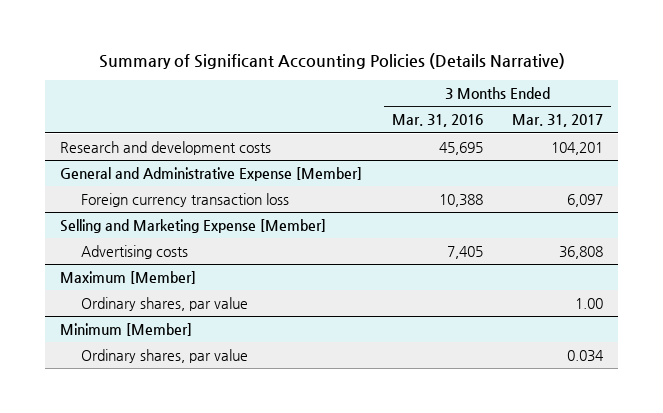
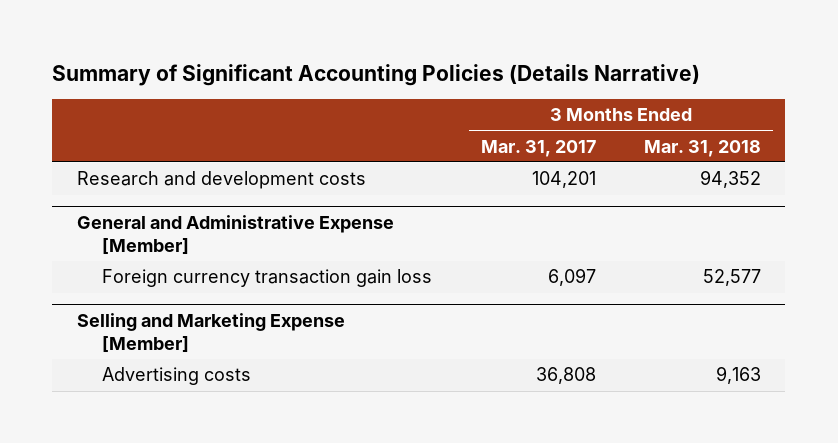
[391,114,483,128] Mar. 31, 2016 -> none
none -> [644,139,762,157] Mar. 31, 2018
[81,193,290,208] Foreign currency transaction loss -> [102,269,433,288] Foreign currency transaction gain loss
[59,271,196,285] Maximum [Member] -> none
[81,297,249,312] Ordinary shares, par value -> none
[59,323,192,337] Minimum [Member] -> none
[81,349,249,364] Ordinary shares, par value -> none

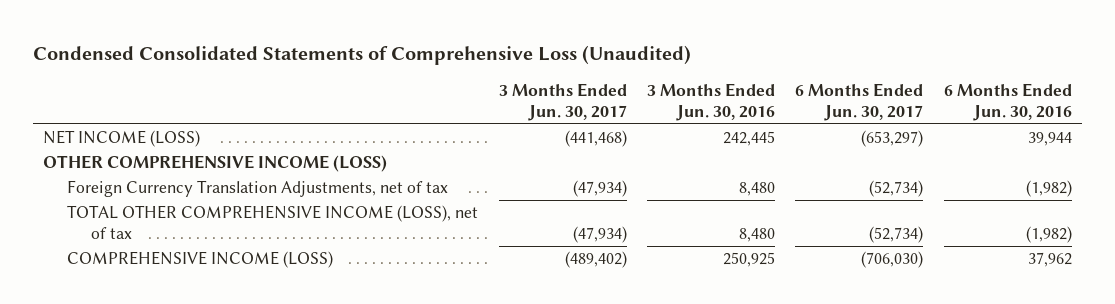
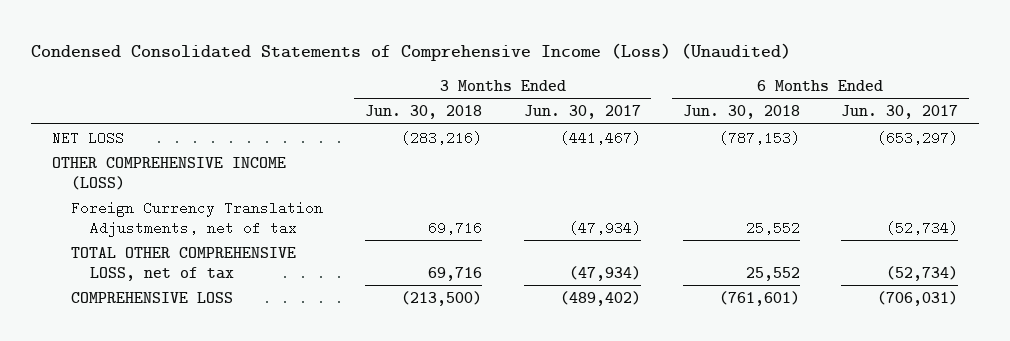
[33,45,692,66] Condensed Consolidated Statements of Comprehensive Loss (Unaudited) -> [30,42,791,61] Condensed Consolidated Statements of Comprehensive Income (Loss) (Unaudited)
[647,82,776,121] 3 Months Ended Jun. 30, 2016 -> none
[943,82,1072,121] 6 Months Ended Jun. 30, 2016 -> none
none -> [364,105,482,120] Jun. 30, 2018
none -> [682,105,800,120] Jun. 30, 2018
[43,130,201,148] NET INCOME (LOSS) -> [51,130,124,145] NET LOSS
[564,130,627,148] (441,468) -> [559,130,641,145] (441,467)
[67,205,479,240] TOTAL OTHER COMPREHENSIVE INCOME (LOSS), net of tax -> [70,246,296,281] TOTAL OTHER COMPREHENSIVE LOSS, net of tax
[67,251,334,269] COMPREHENSIVE INCOME (LOSS) -> [70,291,233,303] COMPREHENSIVE LOSS
[861,251,924,269] (706,030) -> [877,290,959,306] (706,031)

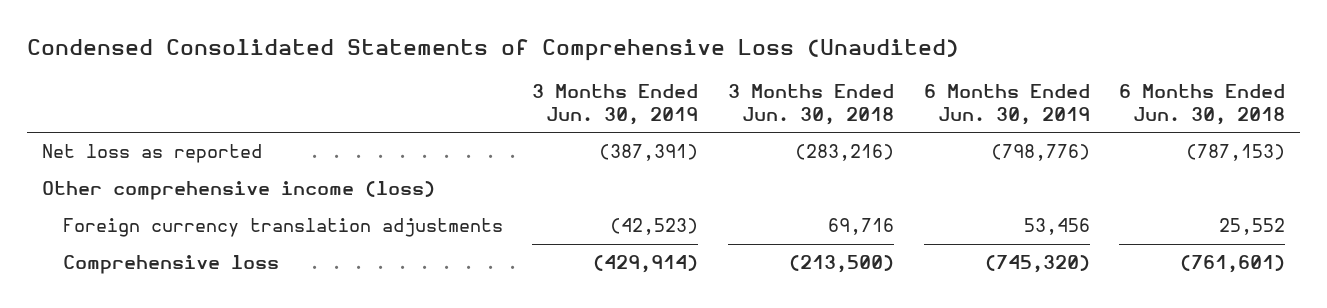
[30,42,791,61] Condensed Consolidated Statements of Comprehensive Income (Loss) (Unaudited) -> [27,38,960,61] Condensed Consolidated Statements of Comprehensive Loss (Unaudited)
[523,105,641,120] Jun. 30, 2017 -> none
[841,105,959,120] Jun. 30, 2017 -> none
none -> [532,83,699,125] 3 Months Ended Jun. 30, 2019
none -> [923,83,1090,125] 6 Months Ended Jun. 30, 2019
[70,246,296,281] TOTAL OTHER COMPREHENSIVE LOSS, net of tax -> none
[51,130,124,145] NET LOSS -> [41,144,262,164] Net loss as reported
[51,156,286,190] OTHER COMPREHENSIVE INCOME (LOSS) -> [41,181,435,201] Other comprehensive income (loss)
[70,200,323,237] Foreign Currency Translation Adjustments, net of tax -> [62,218,503,238] Foreign currency translation adjustments
[70,291,233,303] COMPREHENSIVE LOSS -> [62,255,279,275] Comprehensive loss

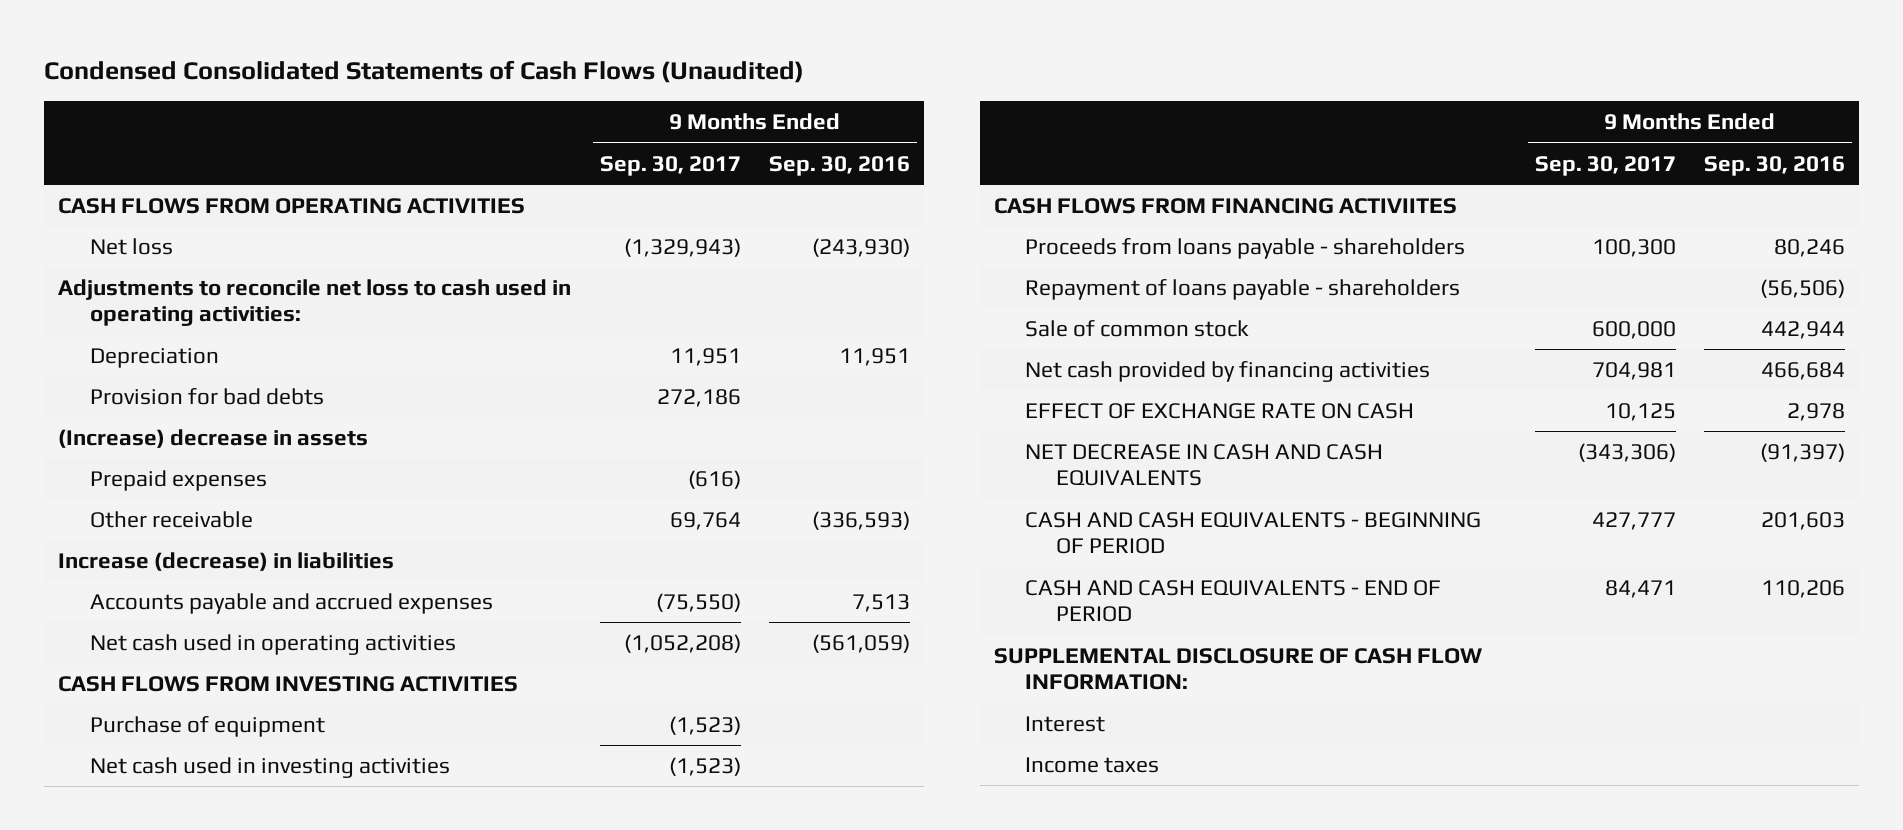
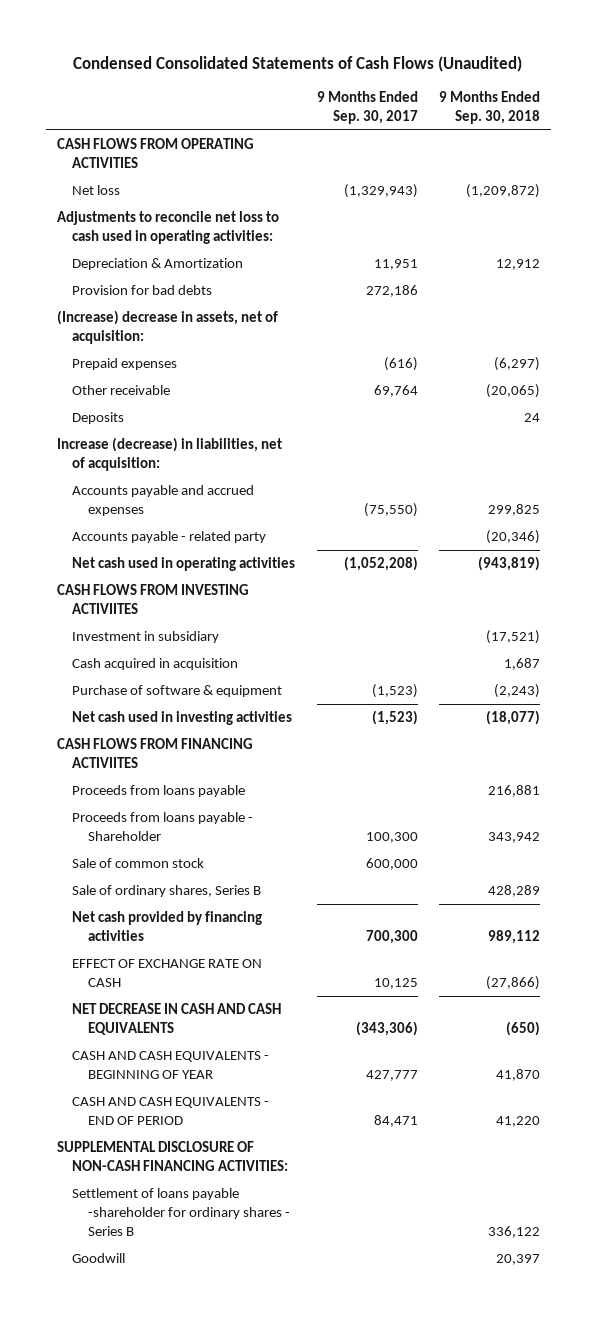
[768,155,910,176] Sep. 30, 2016 -> none
none -> [439,91,541,124] 9 Months Ended Sep. 30, 2018
[89,347,219,368] Depreciation -> [72,258,244,271] Depreciation & Amortization
[58,428,369,448] (Increase) decrease in assets -> [56,310,278,345] (Increase) decrease in assets, net of acquisition:
none -> [72,412,125,425] Deposits
[58,551,395,571] Increase (decrease) in liabilities -> [56,437,282,472] Increase (decrease) in liabilities, net of acquisition:
none -> [72,531,267,544] Accounts payable - related party
[58,675,519,692] CASH FLOWS FROM INVESTING ACTIVITIES -> [56,584,249,615] CASH FLOWS FROM INVESTING ACTIVIITES
none -> [72,631,220,644] Investment in subsidiary
none -> [72,658,239,671] Cash acquired in acquisition
[89,715,325,737] Purchase of equipment -> [72,685,283,698] Purchase of software & equipment
[1024,278,1460,300] Repayment of loans payable - shareholders -> none
none -> [72,785,246,798] Proceeds from loans payable
[1024,237,1465,259] Proceeds from loans payable - shareholders -> [72,812,254,842] Proceeds from loans payable - Shareholder
none -> [72,885,262,898] Sale of ordinary shares, Series B
[1591,361,1676,380] 704,981 -> [365,930,418,945] 700,300
[1024,511,1481,555] CASH AND CASH EQUIVALENTS - BEGINNING OF PERIOD -> [72,1051,270,1080] CASH AND CASH EQUIVALENTS - BEGINNING OF YEAR
[993,647,1482,691] SUPPLEMENTAL DISCLOSURE OF CASH FLOW INFORMATION: -> none
[1024,715,1105,732] Interest -> none
[1024,756,1159,773] Income taxes -> none
none -> [56,1141,289,1172] SUPPLEMENTAL DISCLOSURE OF NON-CASH FINANCING ACTIVITIES:
none -> [72,1188,290,1236] Settlement of loans payable -shareholder for ordinary shares - Series B
none -> [72,1253,126,1264] Goodwill

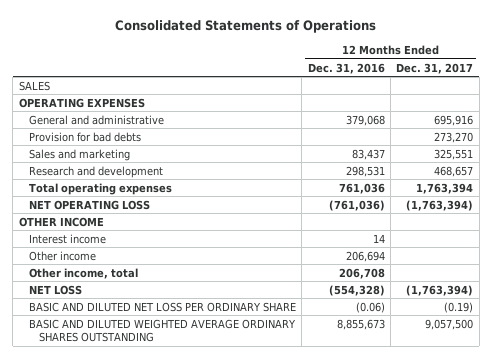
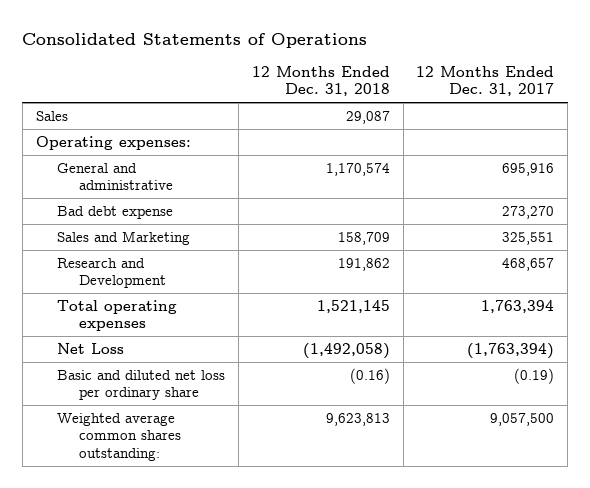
[307,62,385,74] Dec. 31, 2016 -> none
none -> [251,65,390,97] 12 Months Ended Dec. 31, 2018
[18,80,50,91] SALES -> [35,110,68,121] Sales
[18,97,145,108] OPERATING EXPENSES -> [35,135,191,150] Operating expenses:
[28,131,141,142] Provision for bad debts -> [57,205,174,219] Bad debt expense
[28,148,130,161] Sales and marketing -> [57,230,191,245] Sales and Marketing
[28,165,163,178] Research and development -> [57,257,166,289] Research and Development
[28,199,150,210] NET OPERATING LOSS -> none
[18,216,104,227] OTHER INCOME -> none
[28,233,106,244] Interest income -> none
[28,250,96,261] Other income -> none
[28,267,138,279] Other income, total -> none
[28,284,82,295] NET LOSS -> [57,342,125,354] Net Loss
[28,301,296,312] BASIC AND DILUTED NET LOSS PER ORDINARY SHARE -> [57,369,226,401] Basic and diluted net loss per ordinary share
[28,318,296,342] BASIC AND DILUTED WEIGHTED AVERAGE ORDINARY SHARES OUTSTANDING -> [57,412,181,461] Weighted average common shares outstanding:

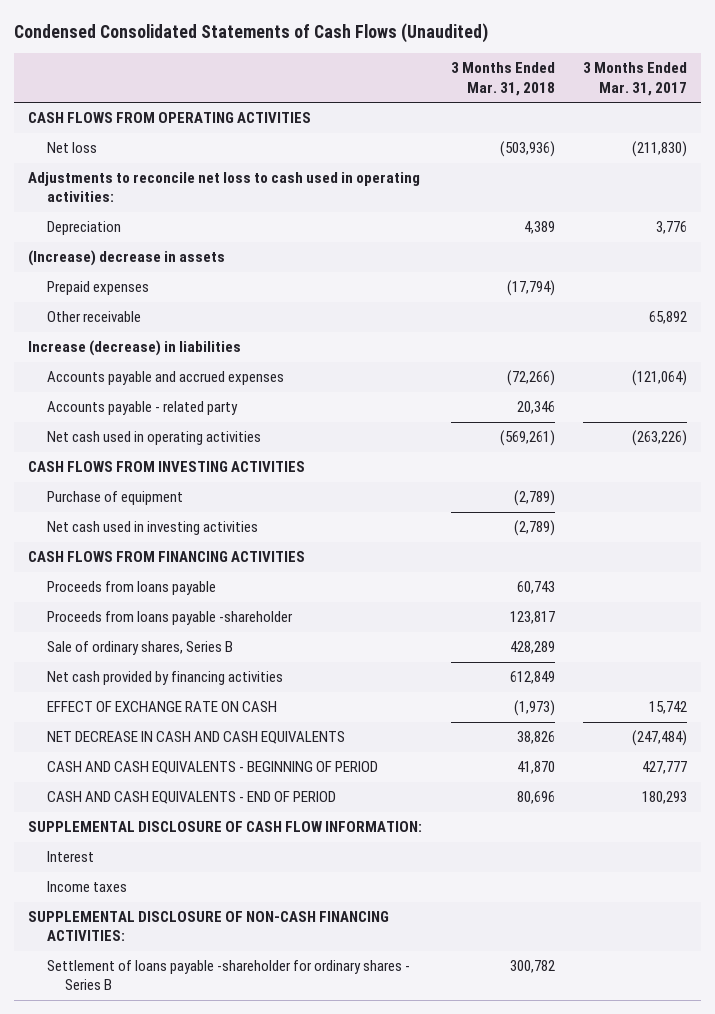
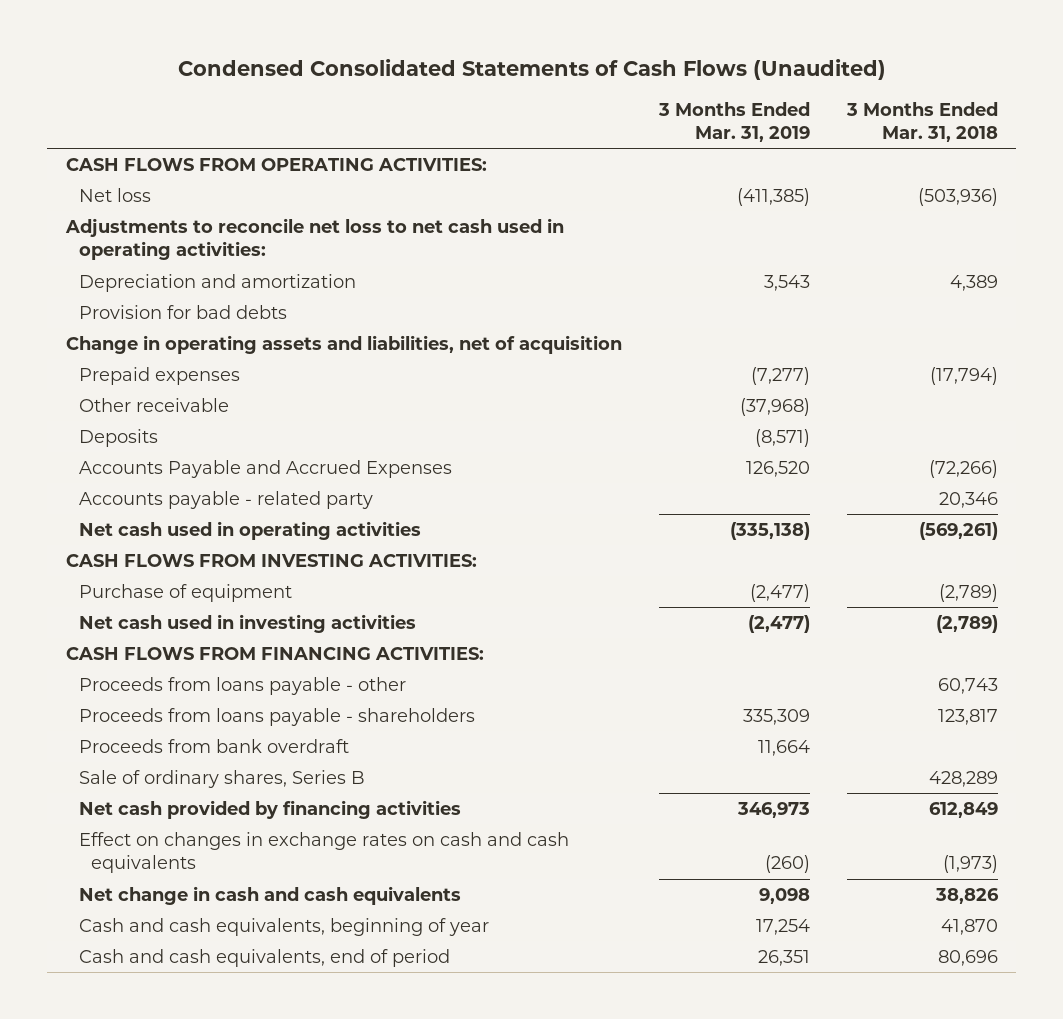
[582,62,687,96] 3 Months Ended Mar. 31, 2017 -> none
none -> [657,101,810,143] 3 Months Ended Mar. 31, 2019
[28,112,312,124] CASH FLOWS FROM OPERATING ACTIVITIES -> [65,157,487,171] CASH FLOWS FROM OPERATING ACTIVITIES:
[28,250,226,267] (Increase) decrease in assets -> none
[28,172,421,203] Adjustments to reconcile net loss to cash used in operating activities: -> [64,217,564,261] Adjustments to reconcile net loss to net cash used in operating activities:
[46,221,121,236] Depreciation -> [78,273,356,292] Depreciation and amortization
none -> [78,304,287,319] Provision for bad debts
none -> [65,334,622,354] Change in operating assets and liabilities, net of acquisition
[28,340,242,357] Increase (decrease) in liabilities -> none
none -> [78,428,158,447] Deposits
[46,371,284,386] Accounts payable and accrued expenses -> [78,459,452,478] Accounts Payable and Accrued Expenses
[28,461,306,473] CASH FLOWS FROM INVESTING ACTIVITIES -> [65,553,477,567] CASH FLOWS FROM INVESTING ACTIVITIES:
[28,551,306,563] CASH FLOWS FROM FINANCING ACTIVITIES -> [65,646,484,660] CASH FLOWS FROM FINANCING ACTIVITIES:
[46,581,216,596] Proceeds from loans payable -> [78,676,406,695] Proceeds from loans payable - other
[46,611,293,626] Proceeds from loans payable -shareholder -> [78,707,475,726] Proceeds from loans payable - shareholders
none -> [78,738,349,753] Proceeds from bank overdraft
[28,821,423,833] SUPPLEMENTAL DISCLOSURE OF CASH FLOW INFORMATION: -> none
[46,851,94,863] Interest -> none
[46,881,127,893] Income taxes -> none
[28,911,390,942] SUPPLEMENTAL DISCLOSURE OF NON-CASH FINANCING ACTIVITIES: -> none
[46,960,410,991] Settlement of loans payable -shareholder for ordinary shares - Series B -> none
[46,701,277,713] EFFECT OF EXCHANGE RATE ON CASH -> [78,831,569,874] Effect on changes in exchange rates on cash and cash equivalents
[46,731,345,745] NET DECREASE IN CASH AND CASH EQUIVALENTS -> [78,885,461,905] Net change in cash and cash equivalents
[46,761,378,775] CASH AND CASH EQUIVALENTS - BEGINNING OF PERIOD -> [78,917,489,936] Cash and cash equivalents, beginning of year
[46,791,336,805] CASH AND CASH EQUIVALENTS - END OF PERIOD -> [78,948,450,967] Cash and cash equivalents, end of period

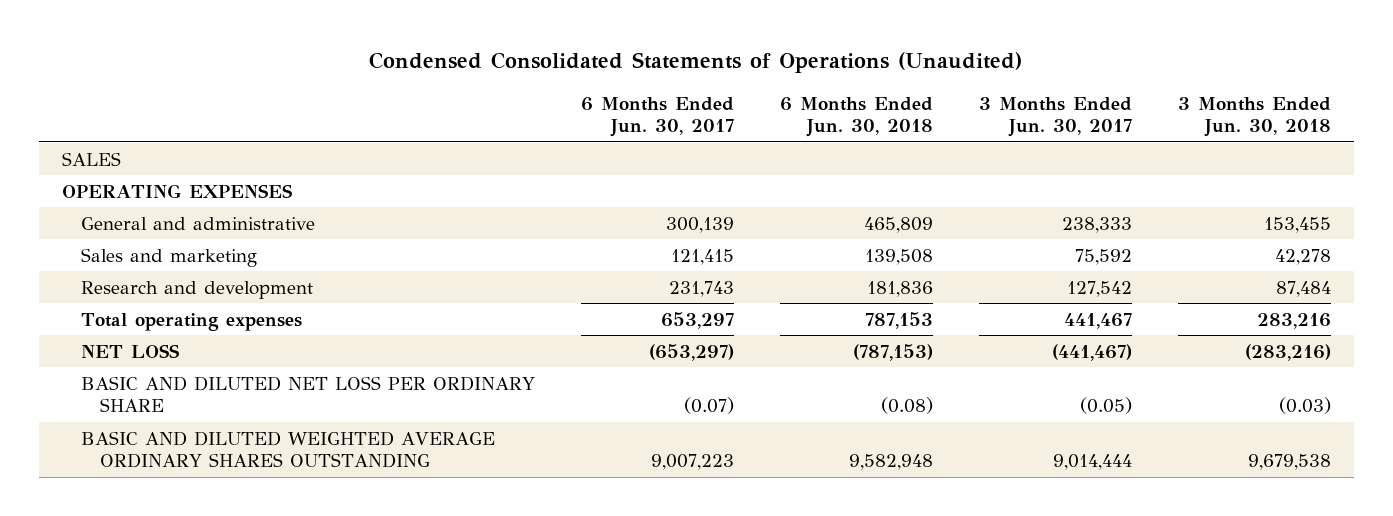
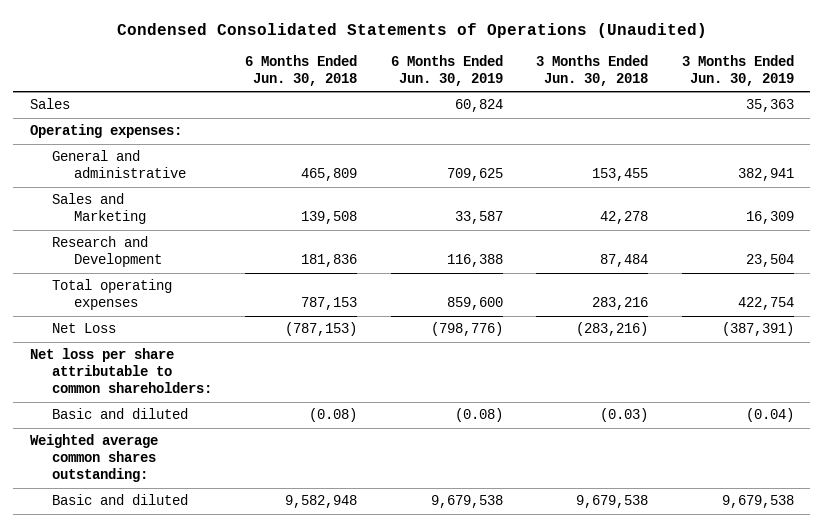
[580,96,734,138] 6 Months Ended Jun. 30, 2017 -> none
[978,96,1132,138] 3 Months Ended Jun. 30, 2017 -> none
none -> [390,55,503,87] 6 Months Ended Jun. 30, 2019
none -> [681,55,794,87] 3 Months Ended Jun. 30, 2019
[61,151,121,166] SALES -> [29,98,70,110] Sales
[61,183,293,198] OPERATING EXPENSES -> [29,124,182,139] Operating expenses:
[80,247,257,267] Sales and marketing -> [51,193,146,225] Sales and Marketing
[80,280,313,299] Research and development -> [51,236,162,268] Research and Development
[80,343,180,358] NET LOSS -> [51,323,116,334] Net Loss
none -> [29,348,212,394] Net loss per share attributable to common shareholders:
[80,375,535,413] BASIC AND DILUTED NET LOSS PER ORDINARY SHARE -> [51,408,188,420] Basic and diluted
none -> [29,434,158,483] Weighted average common shares outstanding:
[80,430,495,469] BASIC AND DILUTED WEIGHTED AVERAGE ORDINARY SHARES OUTSTANDING -> [51,494,188,506] Basic and diluted

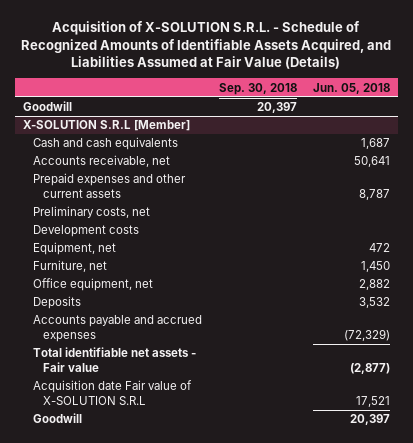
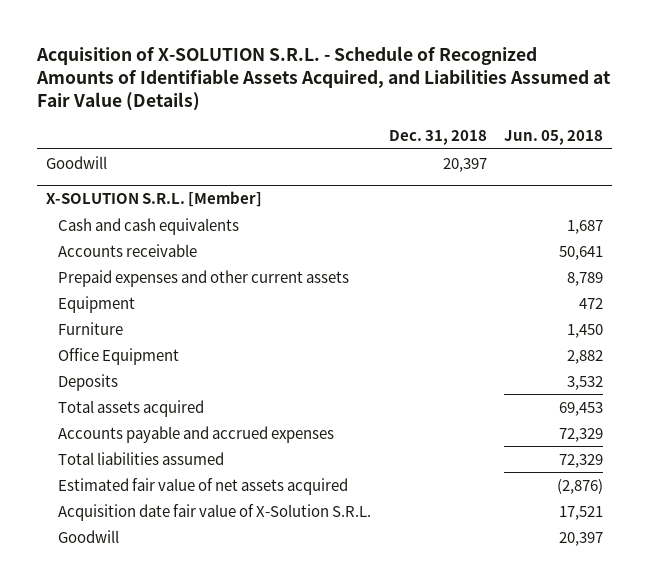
[218,82,297,95] Sep. 30, 2018 -> none
none -> [388,130,487,146] Dec. 31, 2018
[22,120,190,132] X-SOLUTION S.R.L [Member] -> [45,191,262,208] X-SOLUTION S.R.L. [Member]
[33,206,151,219] Preliminary costs, net -> none
[33,225,140,238] Development costs -> none
[33,155,171,168] Accounts receivable, net -> [58,243,198,257] Accounts receivable
[358,188,390,200] 8,787 -> [567,271,604,286] 8,789
[33,242,117,256] Equipment, net -> [58,295,136,313] Equipment
[33,260,108,273] Furniture, net -> [58,321,124,335] Furniture
[33,278,154,292] Office equipment, net -> [58,347,180,365] Office Equipment
none -> [58,399,205,417] Total assets acquired
[343,328,390,341] (72,329) -> [559,427,604,442] 72,329
none -> [58,451,225,465] Total liabilities assumed
[33,347,197,372] Total identifiable net assets - Fair value -> [58,477,349,495] Estimated fair value of net assets acquired
[349,362,390,374] (2,877) -> [557,477,604,494] (2,876)
[33,380,193,405] Acquisition date Fair value of X-SOLUTION S.R.L -> [58,503,372,521] Acquisition date fair value of X-Solution S.R.L.

